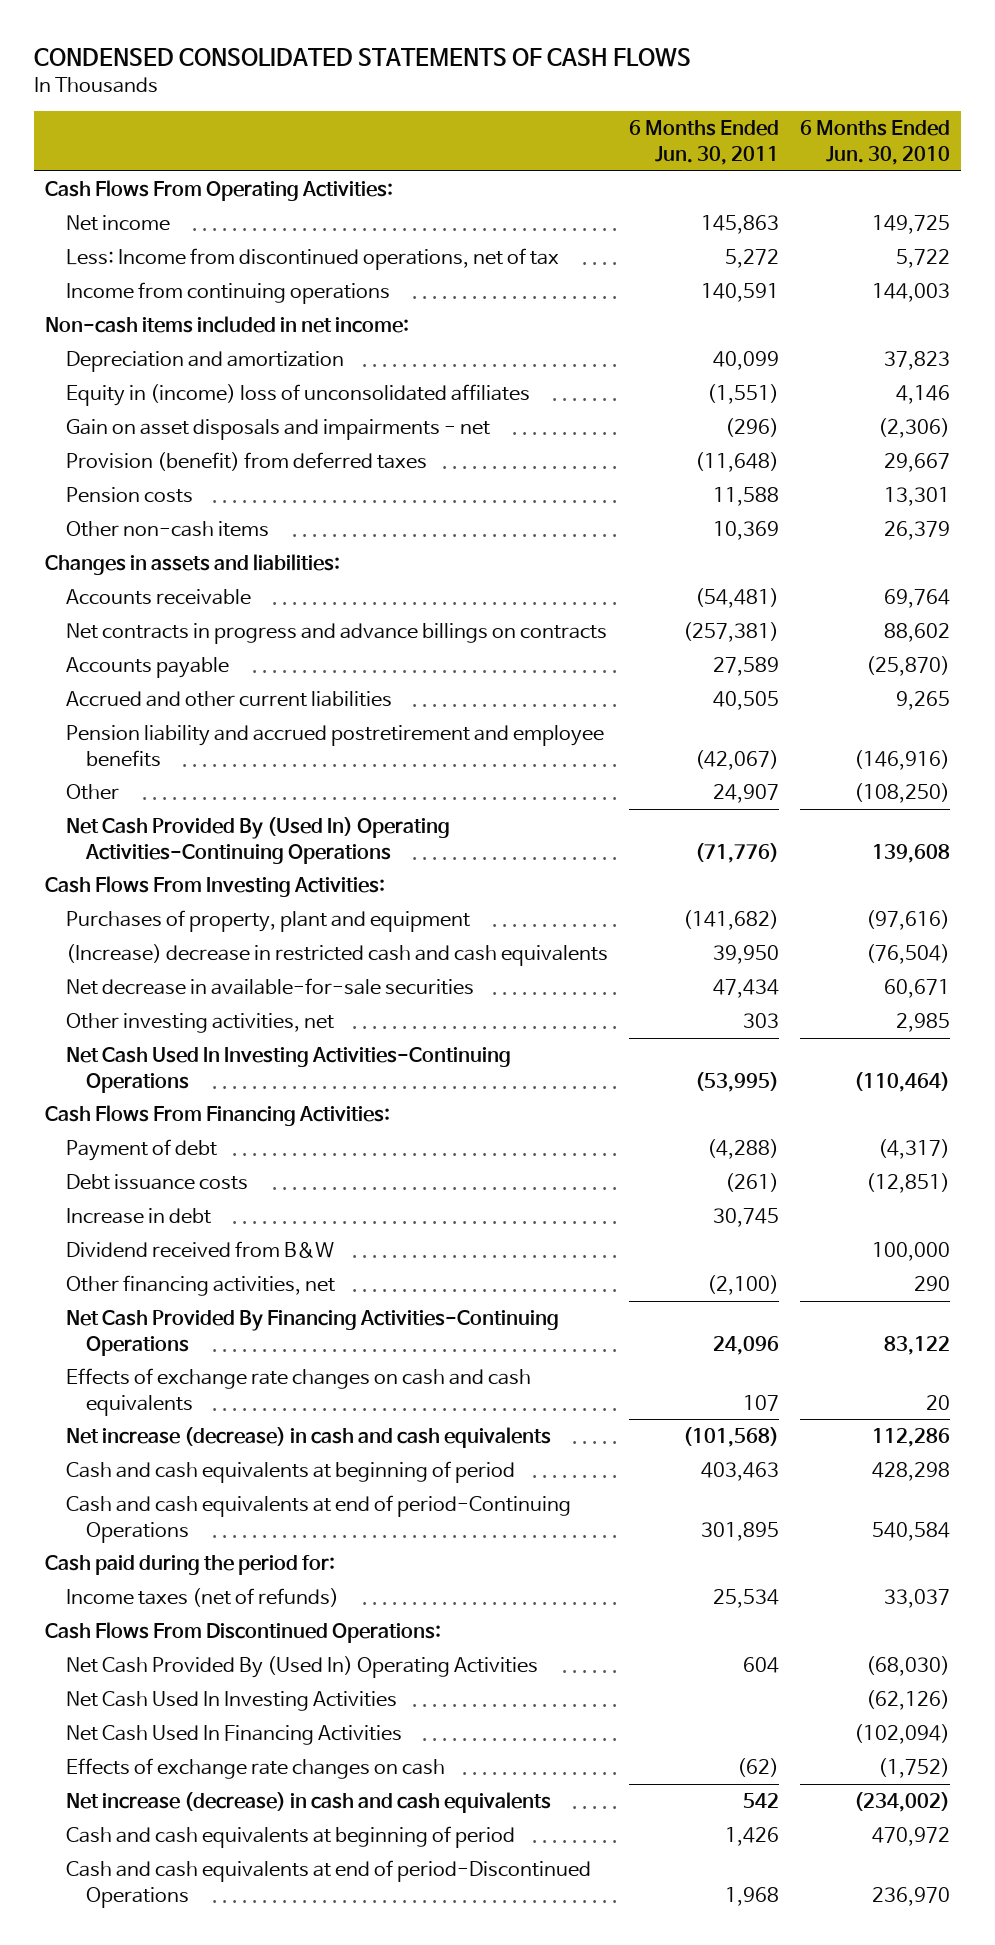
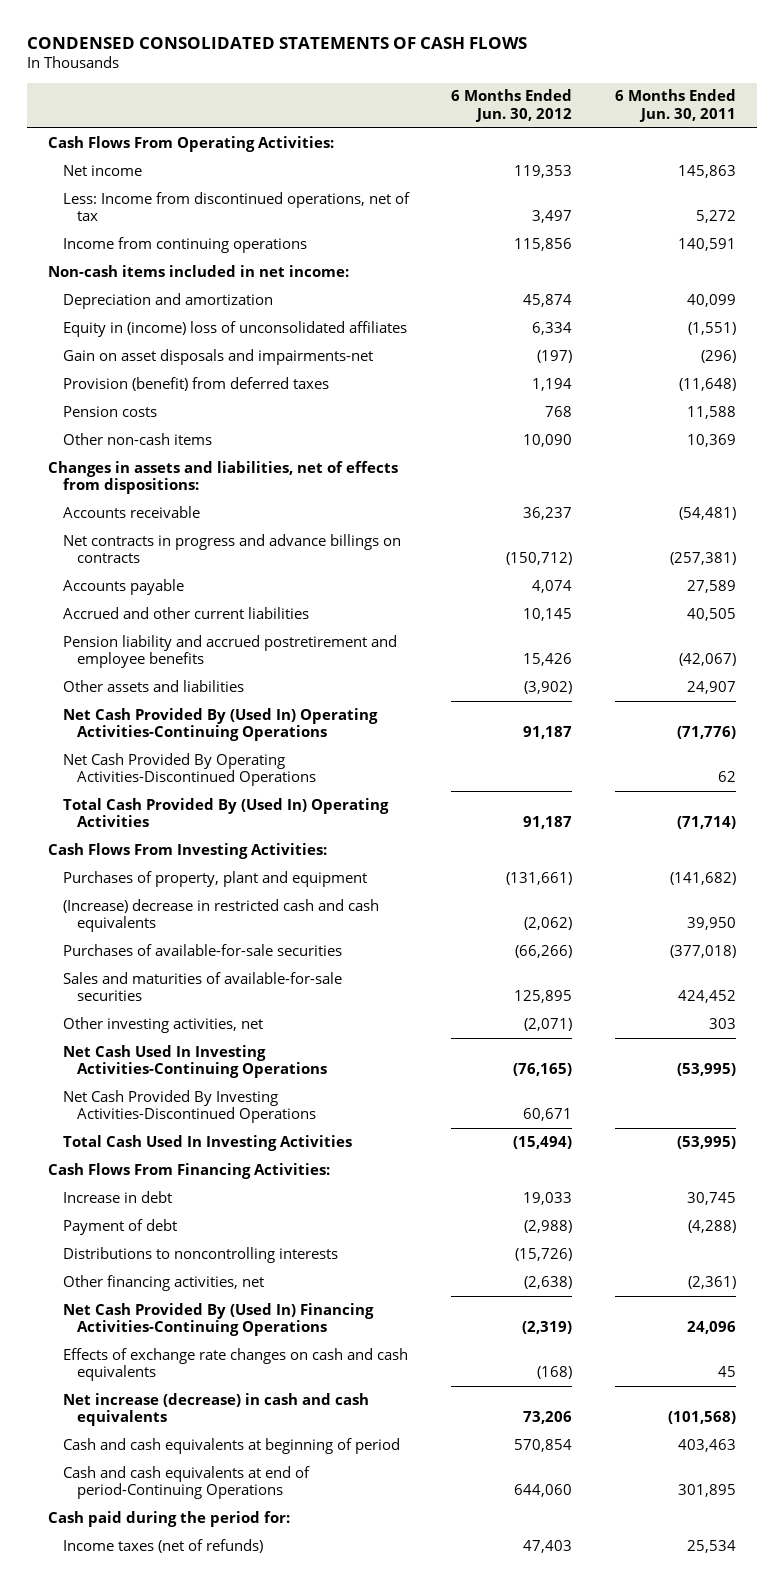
[800,120,951,165] 6 Months Ended Jun. 30, 2010 -> none
none -> [451,89,573,123] 6 Months Ended Jun. 30, 2012
[65,418,490,440] Gain on asset disposals and impairments - net -> [62,348,373,365] Gain on asset disposals and impairments-net
[44,553,340,575] Changes in assets and liabilities: -> [48,460,399,495] Changes in assets and liabilities, net of effects from dispositions:
[65,783,119,800] Other -> [62,679,244,692] Other assets and liabilities
none -> [62,752,317,787] Net Cash Provided By Operating Activities-Discontinued Operations
none -> [62,797,389,828] Total Cash Provided By (Used In) Operating Activities
[65,977,474,995] Net decrease in available-for-sale securities -> none
none -> [62,943,342,956] Purchases of available-for-sale securities
none -> [62,971,342,1002] Sales and maturities of available-for-sale securities
none -> [62,1089,317,1124] Net Cash Provided By Investing Activities-Discontinued Operations
none -> [62,1134,352,1151] Total Cash Used In Investing Activities
[65,1173,248,1190] Debt issuance costs -> none
[65,1240,334,1258] Dividend received from B&W -> none
[65,1138,217,1161] Payment of debt -> [62,1218,177,1235] Payment of debt
none -> [62,1246,338,1263] Distributions to noncontrolling interests
[707,1274,780,1295] (2,100) -> [687,1275,736,1289] (2,361)
[65,1309,559,1356] Net Cash Provided By Financing Activities-Continuing Operations -> [62,1302,374,1337] Net Cash Provided By (Used In) Financing Activities-Continuing Operations
[743,1394,780,1411] 107 -> [717,1366,736,1378] 45
[44,1621,441,1643] Cash Flows From Discontinued Operations: -> none
[65,1655,538,1678] Net Cash Provided By (Used In) Operating Activities -> none
[65,1690,397,1711] Net Cash Used In Investing Activities -> none
[65,1724,402,1745] Net Cash Used In Financing Activities -> none
[65,1757,445,1779] Effects of exchange rate changes on cash -> none
[65,1791,551,1813] Net increase (decrease) in cash and cash equivalents -> none
[65,1825,515,1848] Cash and cash equivalents at beginning of period -> none
[65,1859,591,1908] Cash and cash equivalents at end of period-Discontinued Operations -> none

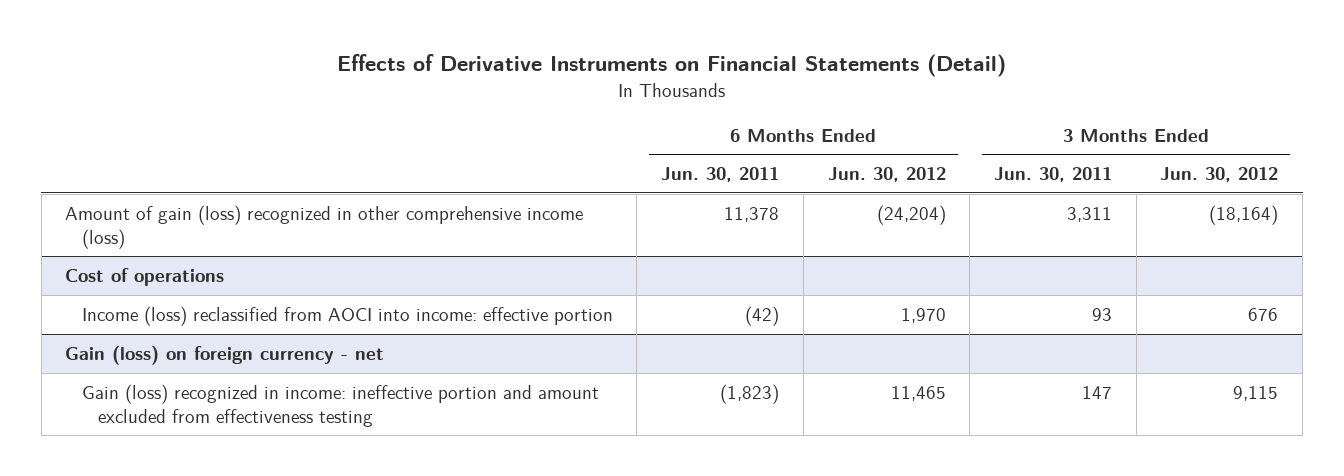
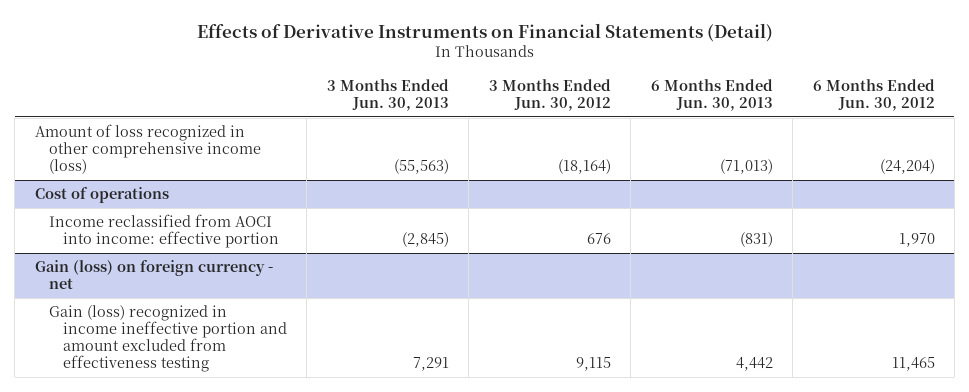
[661,167,780,183] Jun. 30, 2011 -> none
[993,167,1112,183] Jun. 30, 2011 -> none
none -> [326,79,449,112] 3 Months Ended Jun. 30, 2013
none -> [650,79,773,112] 6 Months Ended Jun. 30, 2013
[65,204,584,249] Amount of gain (loss) recognized in other comprehensive income (loss) -> [34,124,261,175] Amount of loss recognized in other comprehensive income (loss)
[81,305,613,326] Income (loss) reclassified from AOCI into income: effective portion -> [48,214,279,249] Income reclassified from AOCI into income: effective portion
[81,383,599,427] Gain (loss) recognized in income: ineffective portion and amount excluded from effectiveness testing -> [48,305,287,373] Gain (loss) recognized in income ineffective portion and amount excluded from effectiveness testing

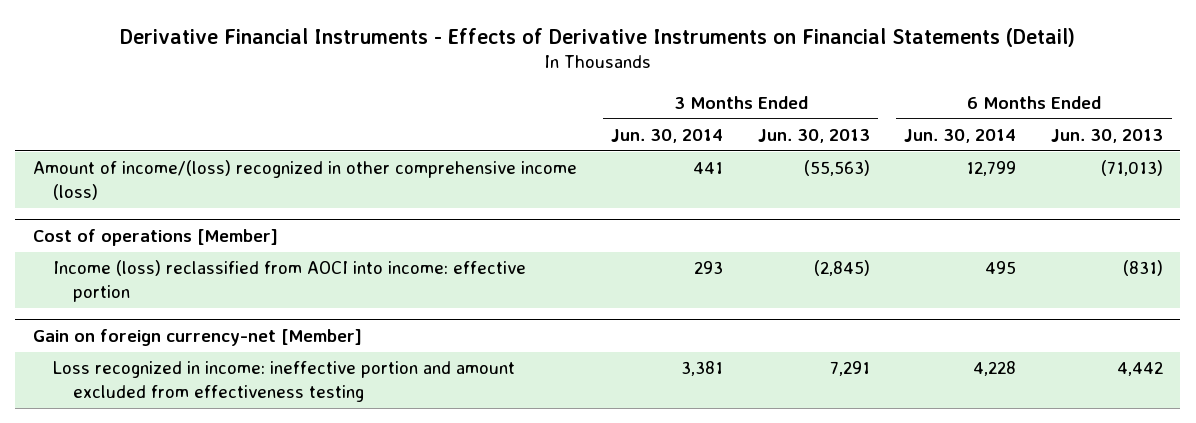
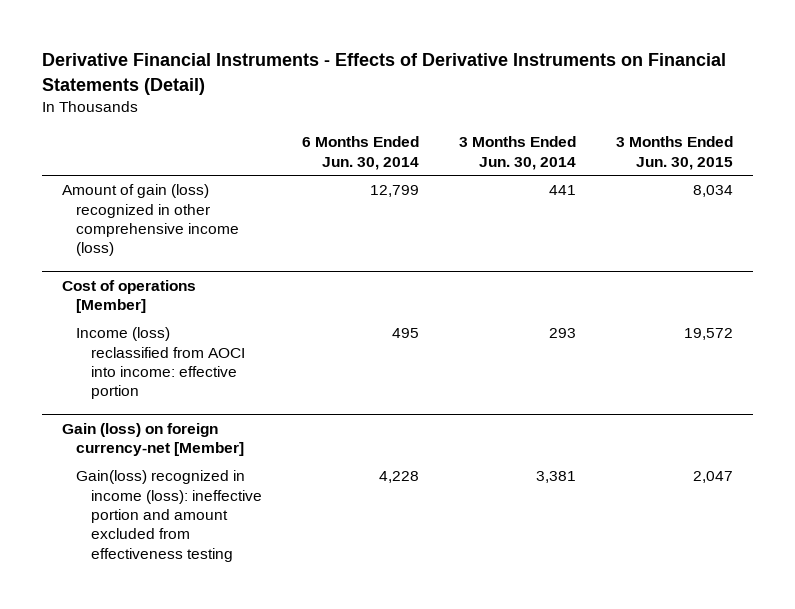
[757,128,870,143] Jun. 30, 2013 -> none
[1050,128,1163,143] Jun. 30, 2013 -> none
none -> [616,136,734,170] 3 Months Ended Jun. 30, 2015
[32,160,577,200] Amount of income/(loss) recognized in other comprehensive income (loss) -> [62,184,240,257] Amount of gain (loss) recognized in other comprehensive income (loss)
[32,328,362,346] Gain on foreign currency-net [Member] -> [62,423,245,457] Gain (loss) on foreign currency-net [Member]
[52,361,515,402] Loss recognized in income: ineffective portion and amount excluded from effectiveness testing -> [76,470,262,562] Gain(loss) recognized in income (loss): ineffective portion and amount excluded from effectiveness testing

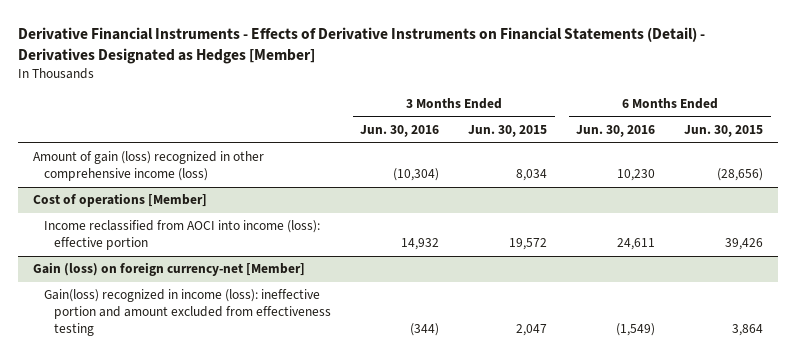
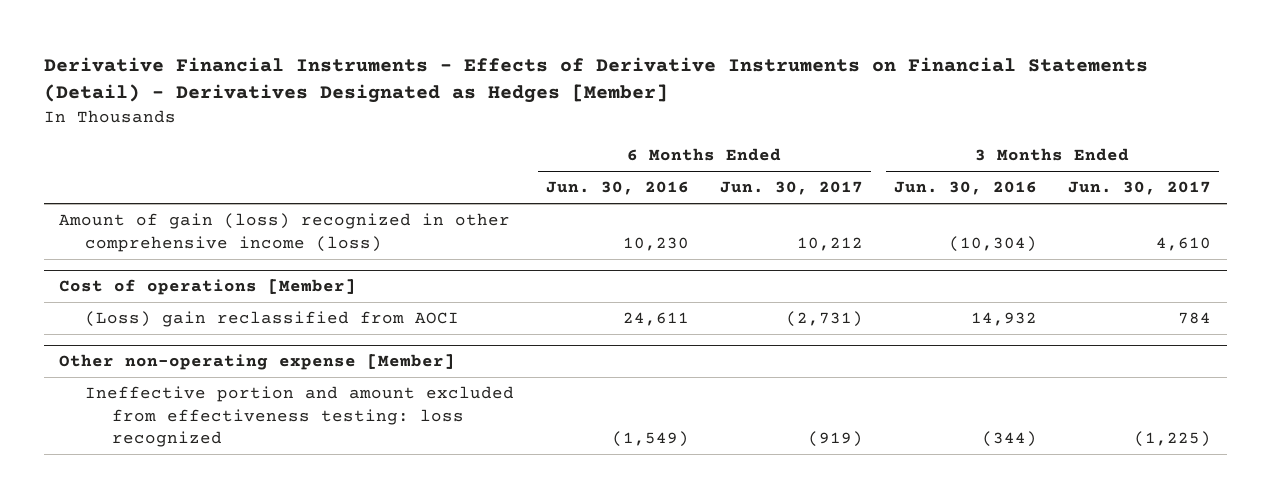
[468,125,548,138] Jun. 30, 2015 -> none
[684,125,764,138] Jun. 30, 2015 -> none
none -> [719,181,863,196] Jun. 30, 2017
none -> [1068,181,1212,196] Jun. 30, 2017
[43,220,320,251] Income reclassified from AOCI into income (loss): effective portion -> [85,311,460,328] (Loss) gain reclassified from AOCI
[32,262,305,277] Gain (loss) on foreign currency-net [Member] -> [59,354,456,371] Other non-operating expense [Member]
[43,289,332,337] Gain(loss) recognized in income (loss): ineffective portion and amount excluded from effectiveness testing -> [85,386,515,448] Ineffective portion and amount excluded from effectiveness testing: loss recognized

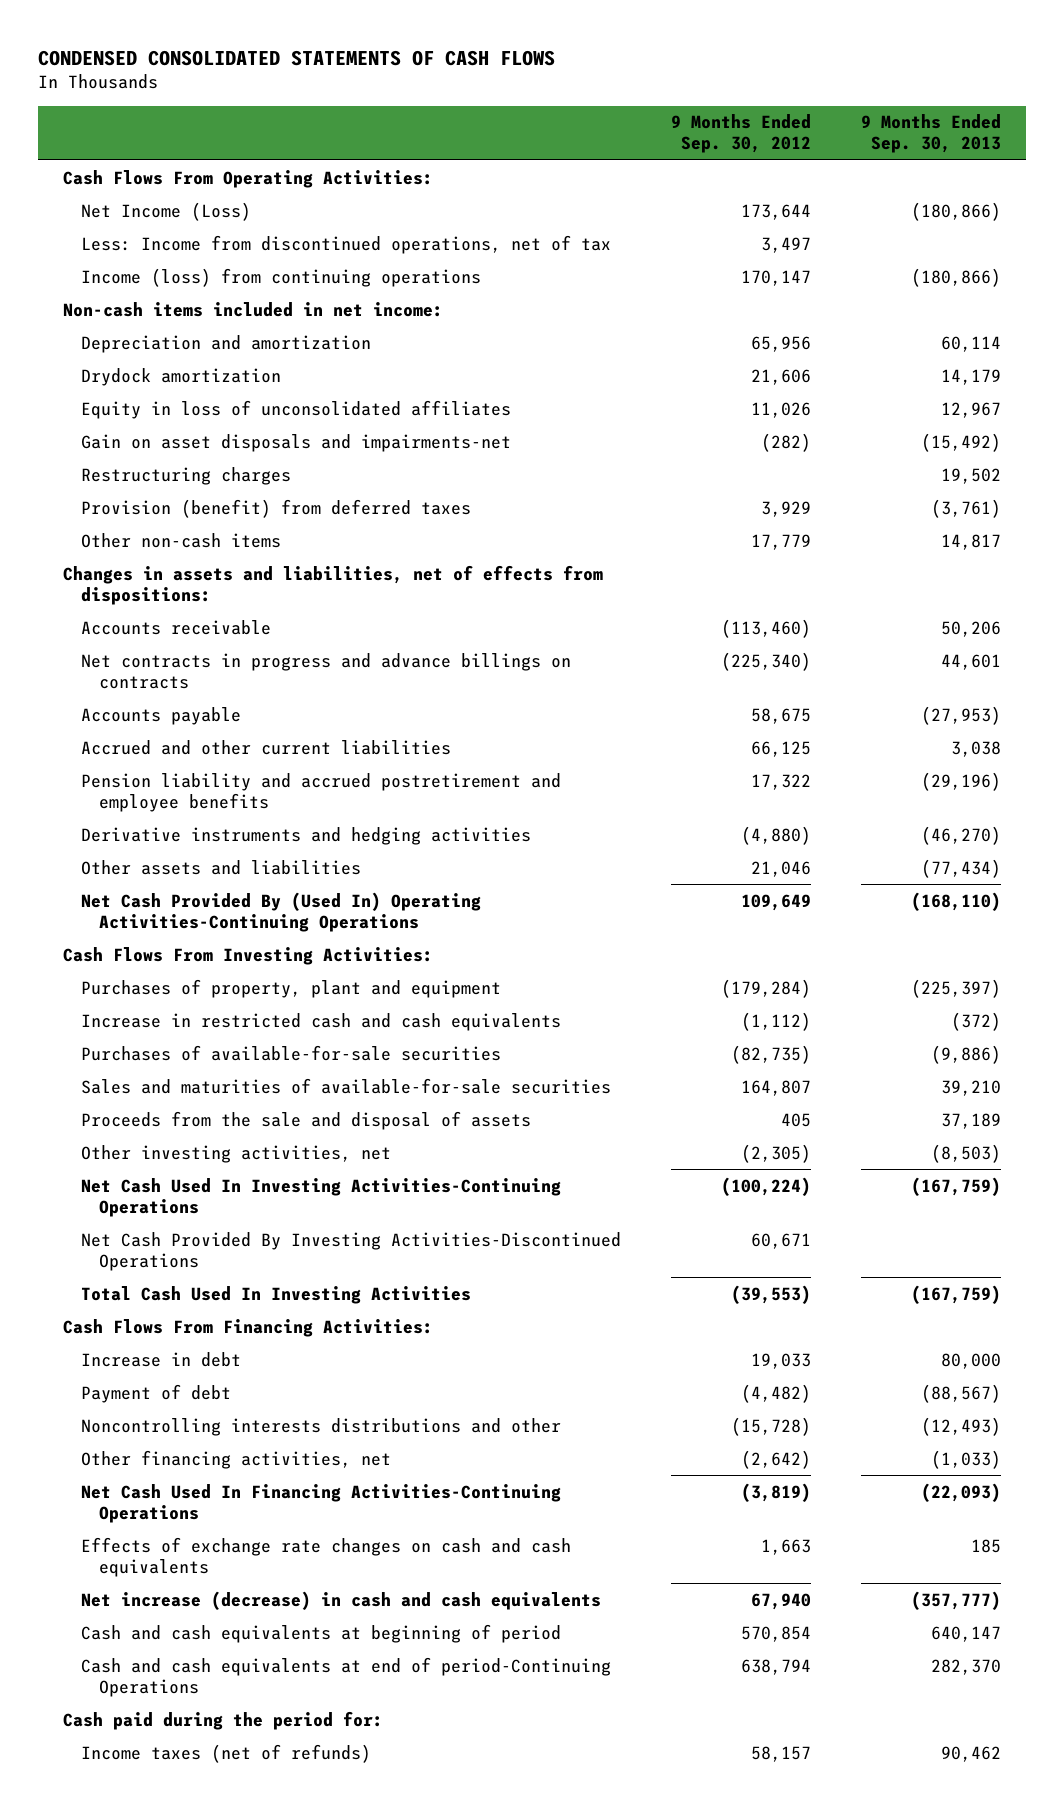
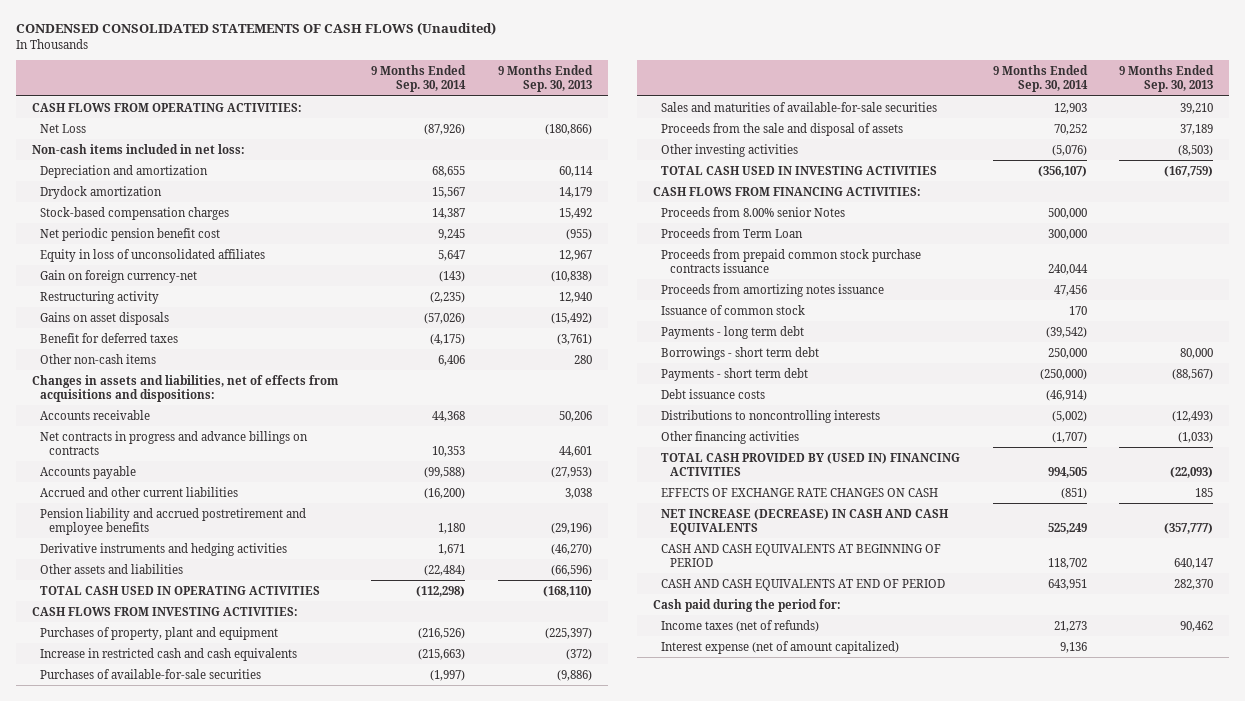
[38,49,556,66] CONDENSED CONSOLIDATED STATEMENTS OF CASH FLOWS -> [15,22,496,36] CONDENSED CONSOLIDATED STATEMENTS OF CASH FLOWS (Unaudited)
[671,114,812,154] 9 Months Ended Sep. 30, 2012 -> none
none -> [371,65,467,93] 9 Months Ended Sep. 30, 2014
[81,234,612,254] Less: Income from discontinued operations, net of tax -> none
[81,267,482,287] Income (loss) from continuing operations -> none
[63,169,434,188] Cash Flows From Operating Activities: -> [31,102,302,112] CASH FLOWS FROM OPERATING ACTIVITIES:
[81,201,252,221] Net Income (Loss) -> [40,123,87,133] Net Loss
[63,301,444,317] Non-cash items included in net income: -> [31,143,245,154] Non-cash items included in net loss:
none -> [40,206,230,220] Stock-based compensation charges
none -> [40,227,221,241] Net periodic pension benefit cost
[81,466,292,485] Restructuring charges -> none
none -> [40,269,198,283] Gain on foreign currency-net
none -> [40,290,160,304] Restructuring activity
[81,433,512,452] Gain on asset disposals and impairments-net -> [40,311,170,325] Gains on asset disposals
[81,498,472,518] Provision (benefit) from deferred taxes -> [40,332,179,343] Benefit for deferred taxes
[941,533,1002,550] 14,817 -> [573,354,592,364] 280
[63,564,604,605] Changes in assets and liabilities, net of effects from dispositions: -> [31,374,339,402] Changes in assets and liabilities, net of effects from acquisitions and dispositions:
[921,858,1002,878] (77,434) -> [550,564,592,576] (66,596)
[81,891,482,932] Net Cash Provided By (Used In) Operating Activities-Continuing Operations -> [40,585,321,595] TOTAL CASH USED IN OPERATING ACTIVITIES
[63,946,434,965] Cash Flows From Investing Activities: -> [31,606,298,616] CASH FLOWS FROM INVESTING ACTIVITIES:
[81,1231,622,1271] Net Cash Provided By Investing Activities-Discontinued Operations -> none
[81,1285,472,1304] Total Cash Used In Investing Activities -> none
[81,1351,242,1367] Increase in debt -> none
[81,1144,392,1163] Other investing activities, net -> [661,143,799,157] Other investing activities
[81,1177,562,1217] Net Cash Used In Investing Activities-Continuing Operations -> [661,165,938,175] TOTAL CASH USED IN INVESTING ACTIVITIES
[63,1318,434,1337] Cash Flows From Financing Activities: -> [652,186,921,196] CASH FLOWS FROM FINANCING ACTIVITIES:
none -> [661,206,846,217] Proceeds from 8.00% senior Notes
none -> [661,227,804,238] Proceeds from Term Loan
none -> [661,248,922,273] Proceeds from prepaid common stock purchase contracts issuance
none -> [661,283,885,297] Proceeds from amortizing notes issuance
none -> [661,304,806,315] Issuance of common stock
none -> [661,325,805,339] Payments - long term debt
none -> [661,346,820,360] Borrowings - short term debt
[81,1383,232,1403] Payment of debt -> [661,367,809,381] Payments - short term debt
none -> [661,388,766,399] Debt issuance costs
[81,1417,562,1436] Noncontrolling interests distributions and other -> [661,409,881,423] Distributions to noncontrolling interests
[81,1449,392,1469] Other financing activities, net -> [661,430,800,444] Other financing activities
[81,1483,562,1523] Net Cash Used In Financing Activities-Continuing Operations -> [661,452,961,476] TOTAL CASH PROVIDED BY (USED IN) FINANCING ACTIVITIES
[81,1536,572,1577] Effects of exchange rate changes on cash and cash equivalents -> [661,487,939,497] EFFECTS OF EXCHANGE RATE CHANGES ON CASH
[81,1590,602,1610] Net increase (decrease) in cash and cash equivalents -> [661,508,950,535] NET INCREASE (DECREASE) IN CASH AND CASH EQUIVALENTS
[81,1623,562,1643] Cash and cash equivalents at beginning of period -> [661,543,942,567] CASH AND CASH EQUIVALENTS AT BEGINNING OF PERIOD
[81,1656,612,1697] Cash and cash equivalents at end of period-Continuing Operations -> [661,578,946,591] CASH AND CASH EQUIVALENTS AT END OF PERIOD
none -> [661,640,900,654] Interest expense (net of amount capitalized)

